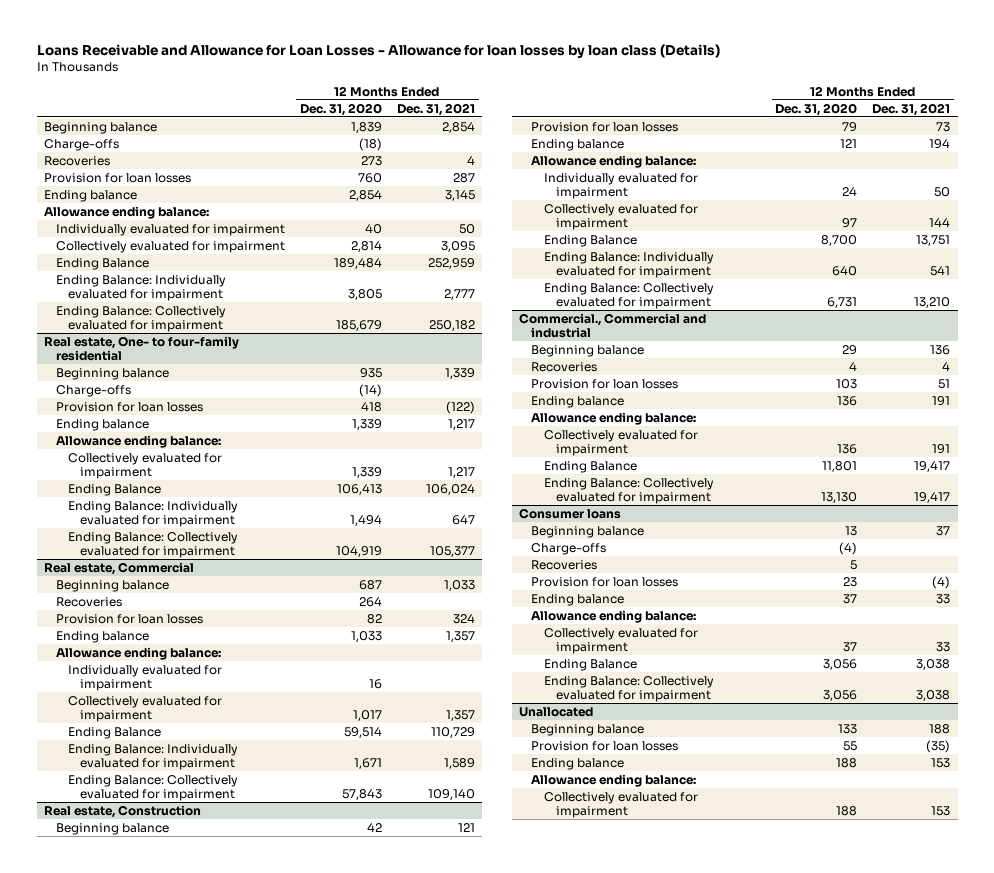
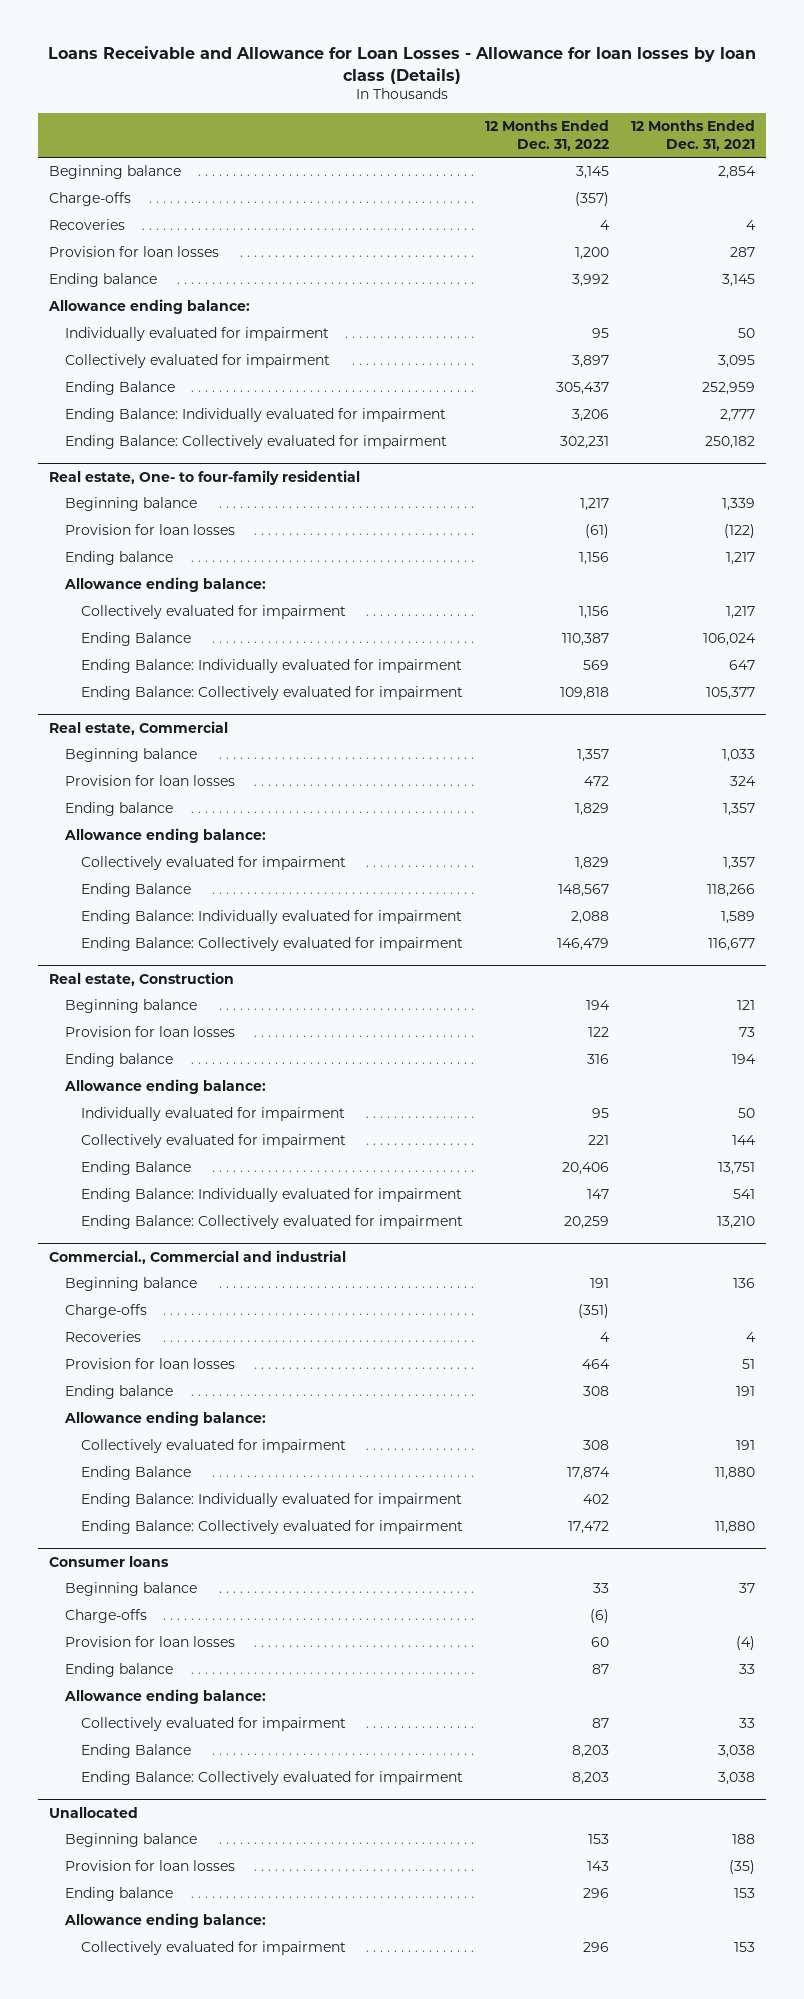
[299,102,382,116] Dec. 31, 2020 -> none
none -> [484,120,609,151] 12 Months Ended Dec. 31, 2022
[56,384,132,397] Charge-offs -> none
[56,596,123,607] Recoveries -> none
[68,664,223,691] Individually evaluated for impairment -> none
[430,726,475,738] 110,729 -> [706,884,755,898] 118,266
[427,788,475,800] 109,140 -> [707,938,755,952] 116,677
none -> [64,1304,147,1319] Charge-offs
[914,460,951,472] 19,417 -> [714,1467,755,1481] 11,880
none -> [80,1493,462,1508] Ending Balance: Individually evaluated for impairment
[914,491,951,503] 19,417 -> [714,1521,755,1535] 11,880
[531,559,598,570] Recoveries -> none

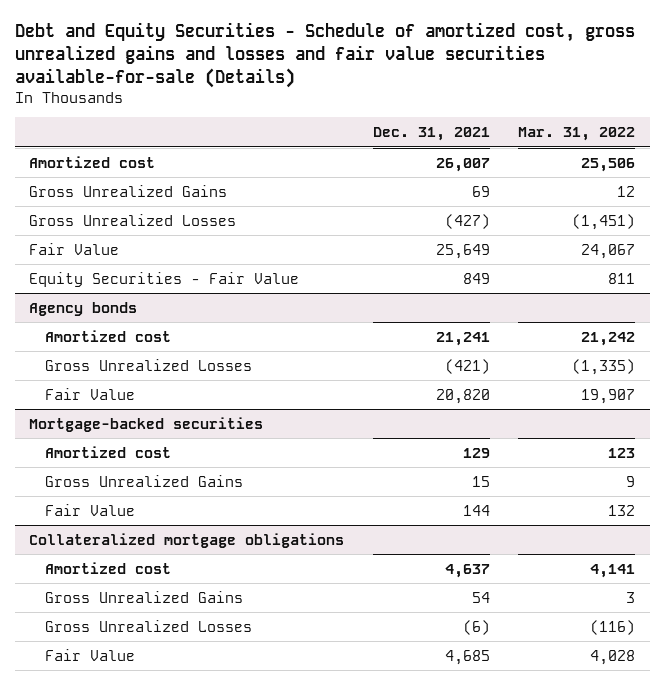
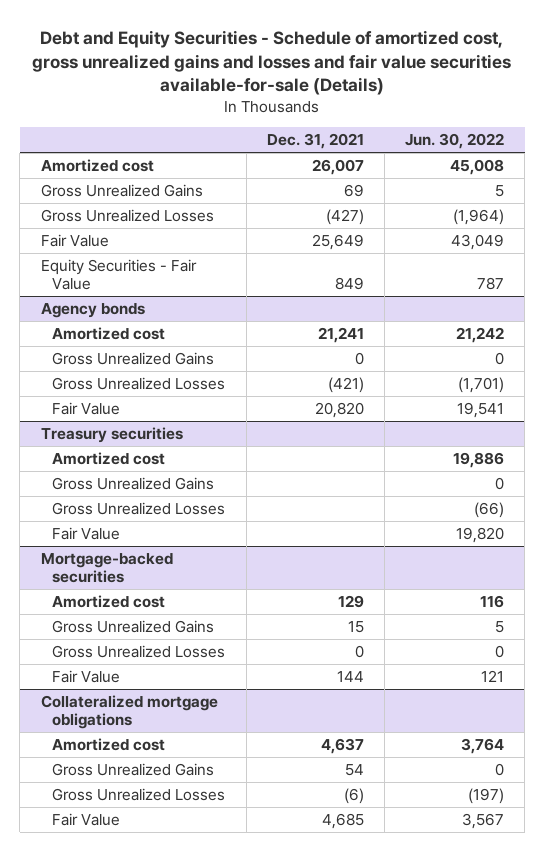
[518,127,636,142] Mar. 31, 2022 -> none
none -> [405,133,505,150] Jun. 30, 2022
none -> [52,351,215,365] Gross Unrealized Gains
none -> [40,426,183,443] Treasury securities
none -> [52,451,166,465] Amortized cost
none -> [52,476,215,490] Gross Unrealized Gains
none -> [52,501,226,515] Gross Unrealized Losses
none -> [52,526,121,540] Fair Value
none -> [52,644,226,658] Gross Unrealized Losses

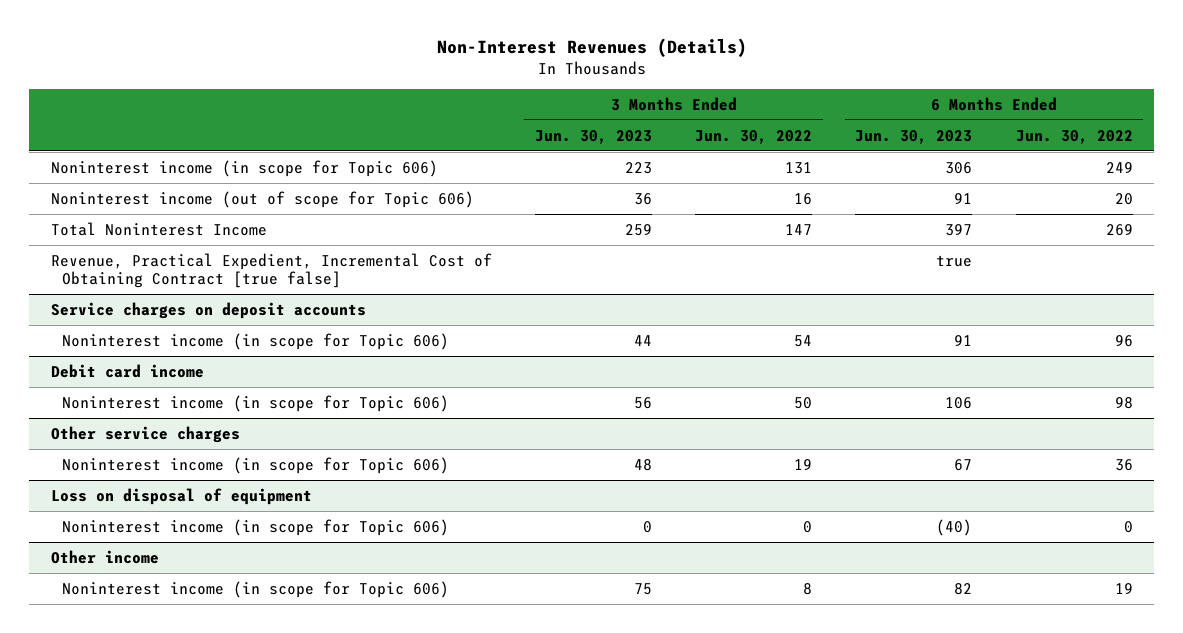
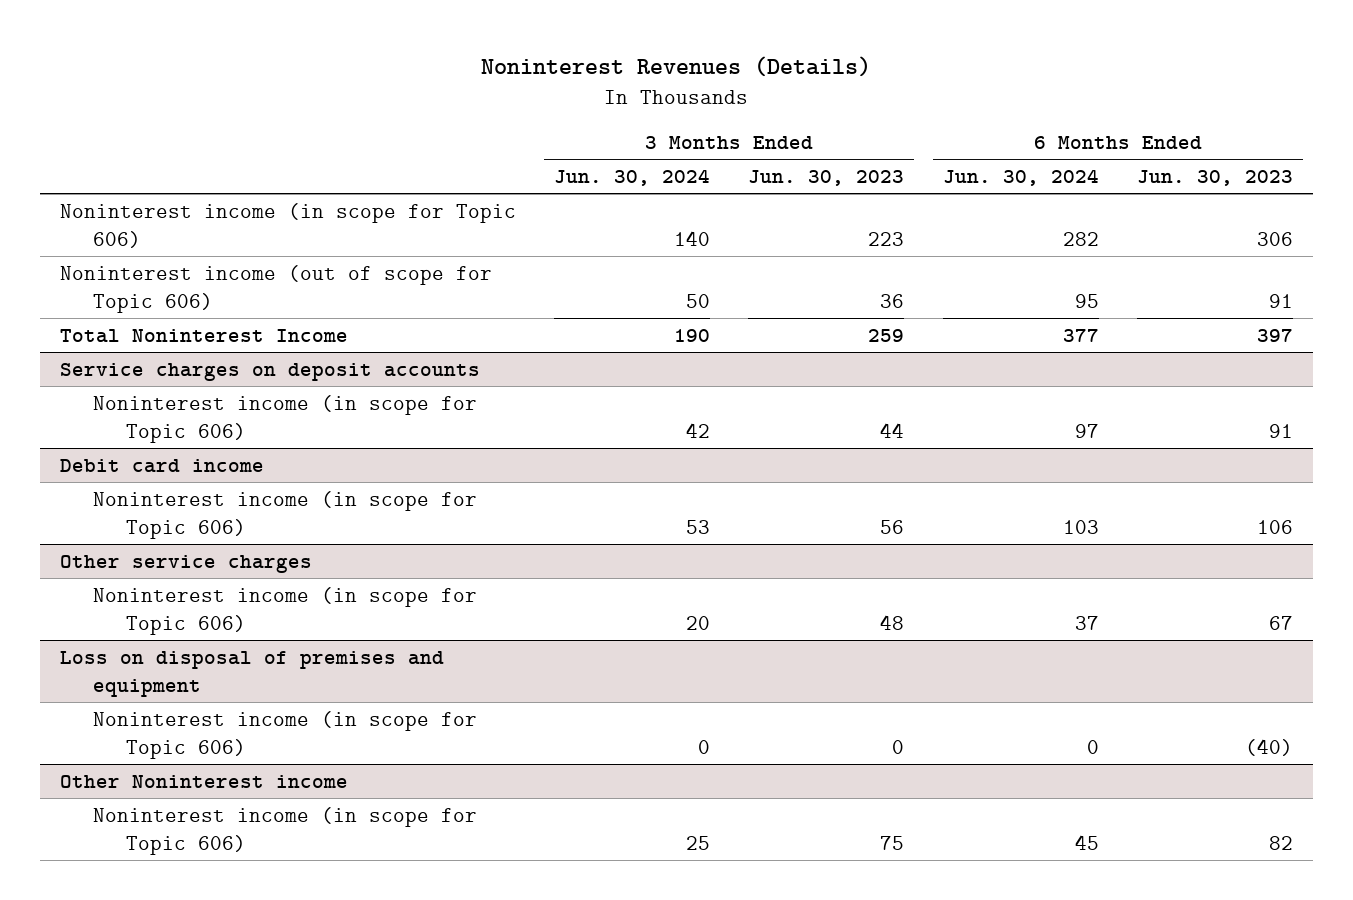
[436,38,747,58] Non-Interest Revenues (Details) -> [481,56,872,78] Noninterest Revenues (Details)
[695,129,813,144] Jun. 30, 2022 -> none
[1015,129,1133,144] Jun. 30, 2022 -> none
none -> [553,169,710,187] Jun. 30, 2024
none -> [942,169,1099,187] Jun. 30, 2024
[50,252,492,289] Revenue, Practical Expedient, Incremental Cost of Obtaining Contract [true false] -> none
[50,487,312,505] Loss on disposal of equipment -> [59,650,444,698] Loss on disposal of premises and equipment
[50,549,159,564] Other income -> [59,774,348,788] Other Noninterest income

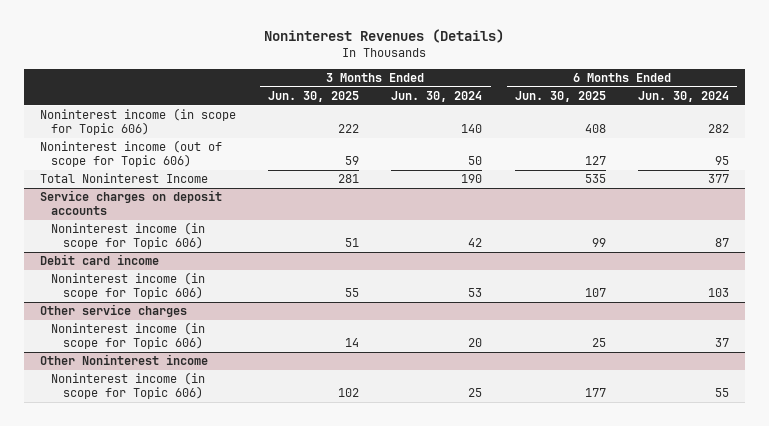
[748,170,905,187] Jun. 30, 2023 -> none
[1137,170,1294,187] Jun. 30, 2023 -> none
none -> [268,90,360,102] Jun. 30, 2025
none -> [514,90,606,102] Jun. 30, 2025
[1074,424,1099,439] 97 -> [715,238,730,248] 87
[59,650,444,698] Loss on disposal of premises and equipment -> none
[92,710,477,760] Noninterest income (in scope for Topic 606) -> none
[1074,835,1099,851] 45 -> [715,388,730,398] 55

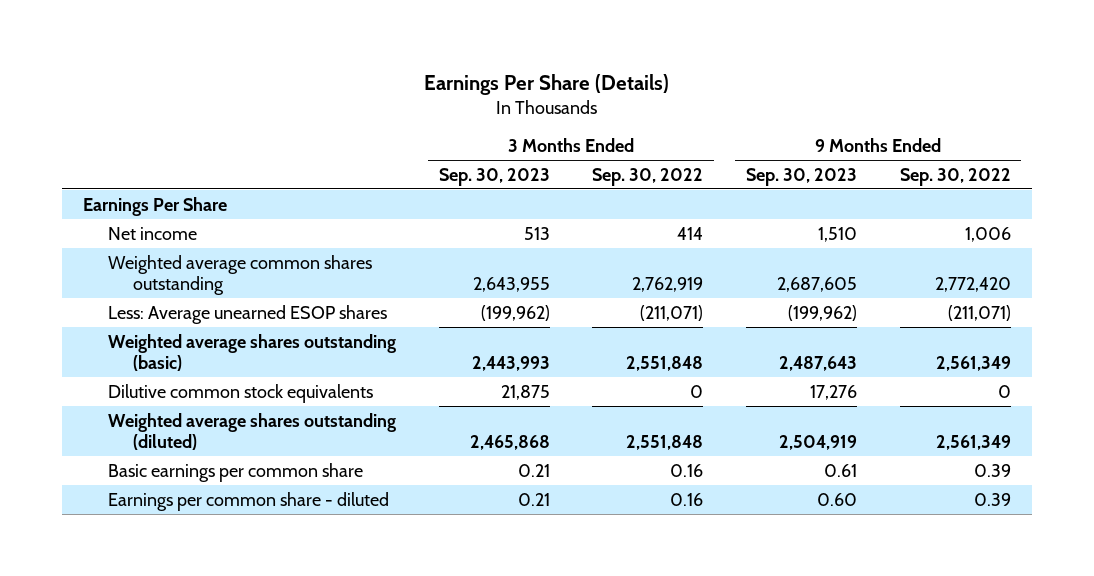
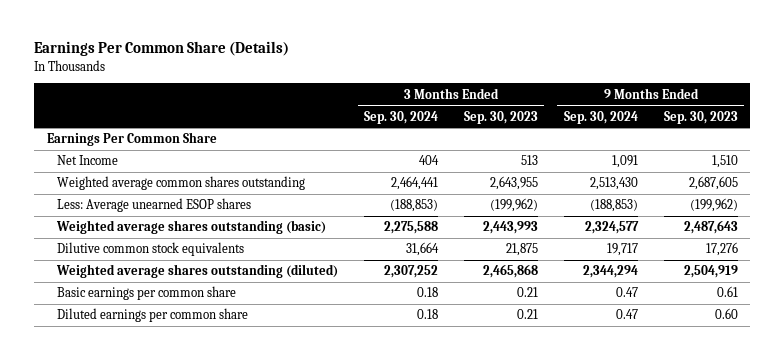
[423,73,669,95] Earnings Per Share (Details) -> [33,41,289,57] Earnings Per Common Share (Details)
[592,167,704,186] Sep. 30, 2022 -> none
[899,167,1011,186] Sep. 30, 2022 -> none
none -> [363,110,438,124] Sep. 30, 2024
none -> [563,110,638,124] Sep. 30, 2024
[83,196,228,216] Earnings Per Share -> [46,132,217,147] Earnings Per Common Share
[107,226,197,240] Net income -> [57,155,119,166] Net Income
[107,491,389,511] Earnings per common share - diluted -> [57,308,249,323] Diluted earnings per common share

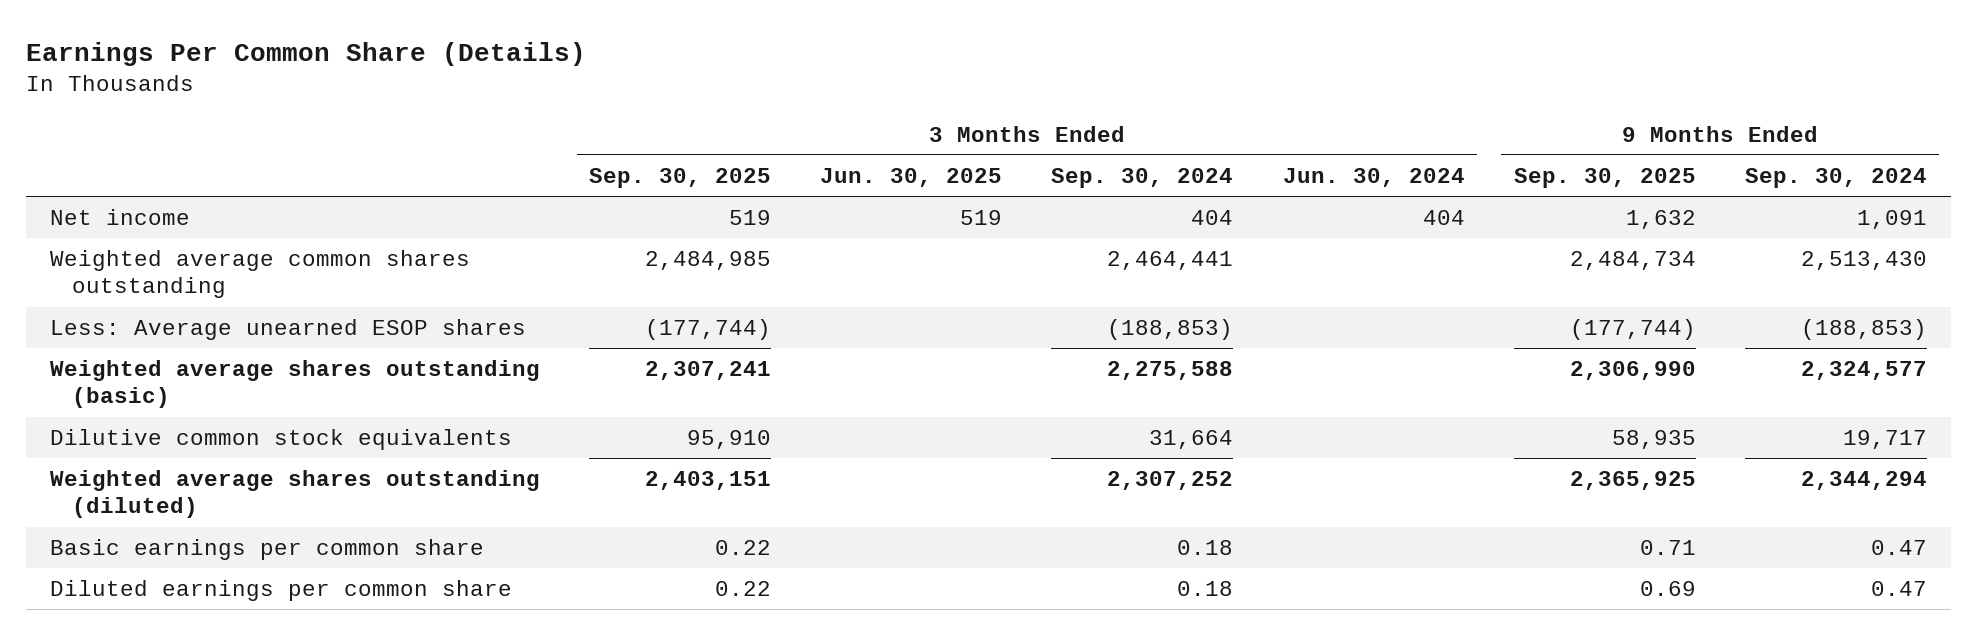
[463,110,538,124] Sep. 30, 2023 -> none
[663,110,738,124] Sep. 30, 2023 -> none
none -> [589,167,772,188] Sep. 30, 2025
none -> [820,167,1003,187] Jun. 30, 2025
none -> [1282,167,1465,187] Jun. 30, 2024
none -> [1513,167,1696,188] Sep. 30, 2025
[46,132,217,147] Earnings Per Common Share -> none
[57,155,119,166] Net Income -> [50,209,191,226] Net income

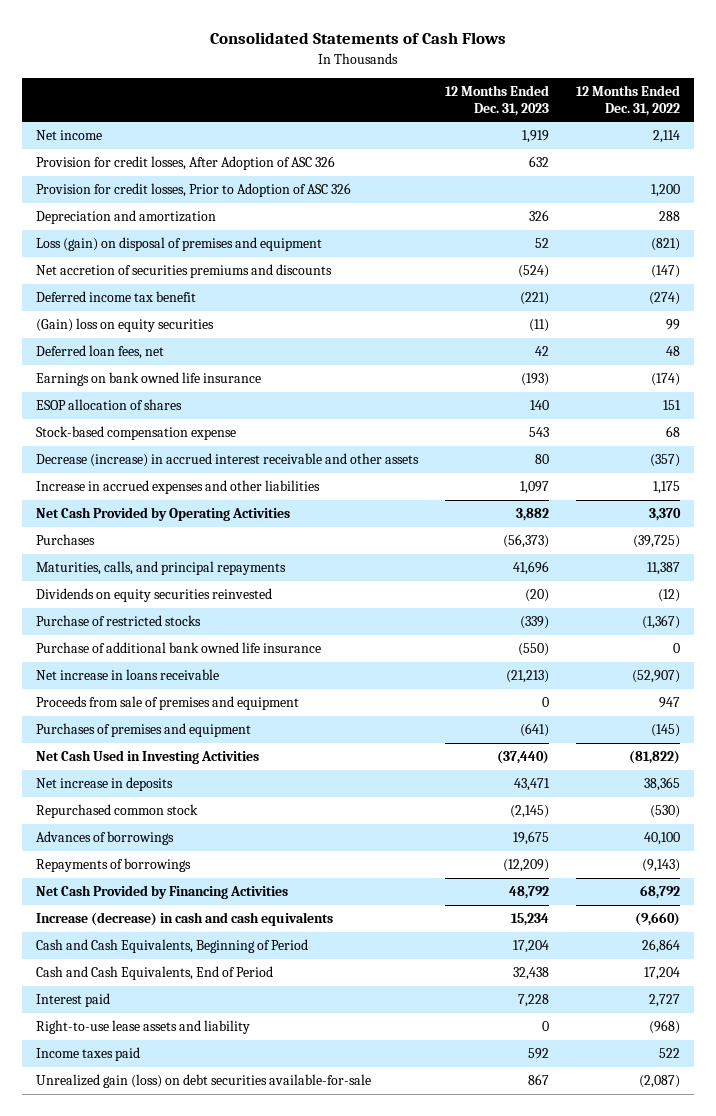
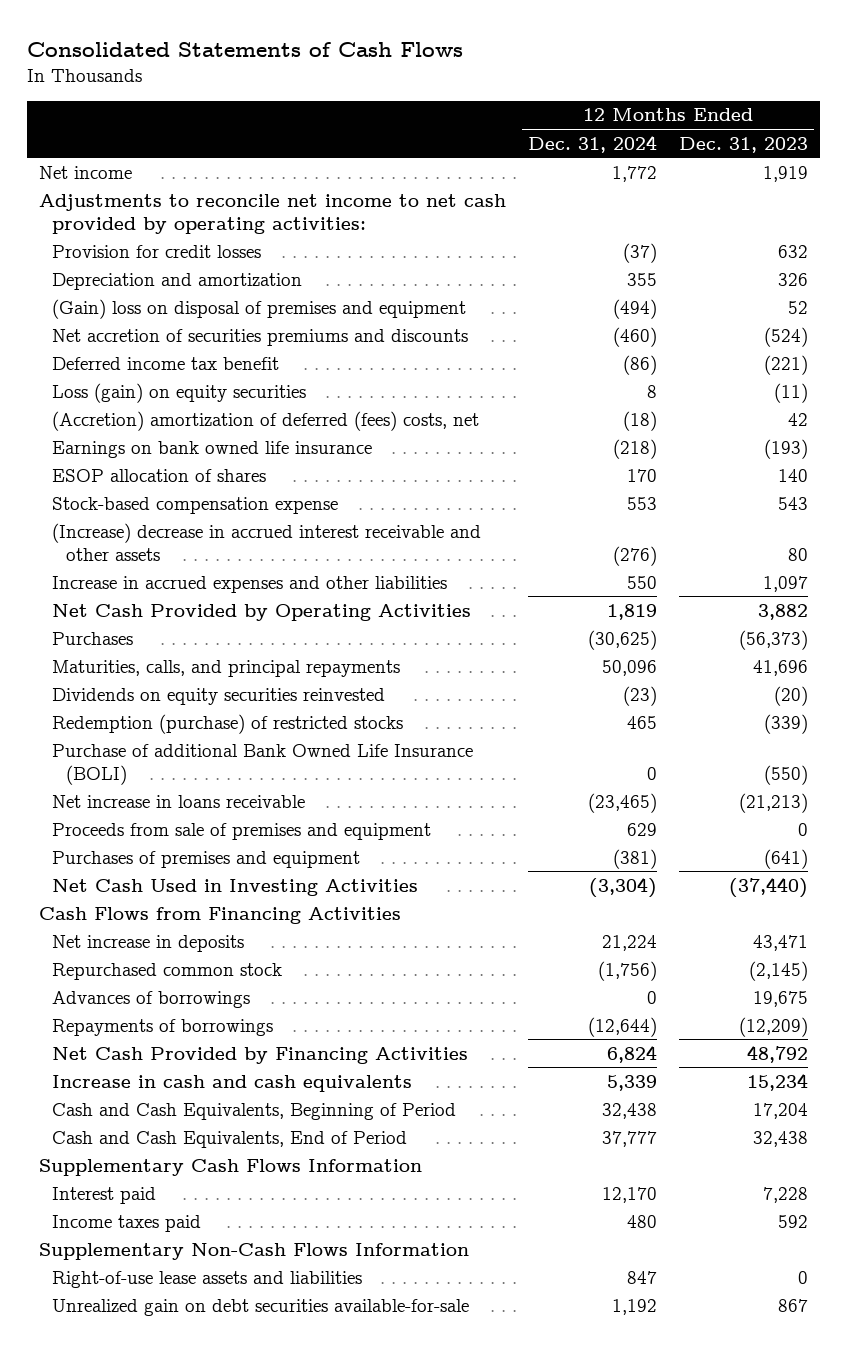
[576,85,681,116] 12 Months Ended Dec. 31, 2022 -> none
none -> [527,134,657,153] Dec. 31, 2024
[35,183,351,198] Provision for credit losses, Prior to Adoption of ASC 326 -> none
none -> [38,193,506,234] Adjustments to reconcile net income to net cash provided by operating activities:
[35,156,335,171] Provision for credit losses, After Adoption of ASC 326 -> [52,244,262,258] Provision for credit losses
[35,237,322,252] Loss (gain) on disposal of premises and equipment -> [52,298,467,319] (Gain) loss on disposal of premises and equipment
[35,318,214,333] (Gain) loss on equity securities -> [52,382,307,403] Loss (gain) on equity securities
[35,345,164,360] Deferred loan fees, net -> [52,410,480,431] (Accretion) amortization of deferred (fees) costs, net
[35,453,419,468] Decrease (increase) in accrued interest receivable and other assets -> [52,522,482,561] (Increase) decrease in accrued interest receivable and other assets
[35,615,201,627] Purchase of restricted stocks -> [52,713,404,734] Redemption (purchase) of restricted stocks
[35,642,321,654] Purchase of additional bank owned life insurance -> [52,743,474,785] Purchase of additional Bank Owned Life Insurance (BOLI)
none -> [38,906,401,924] Cash Flows from Financing Activities
[35,912,333,927] Increase (decrease) in cash and cash equivalents -> [52,1074,413,1092] Increase in cash and cash equivalents
none -> [38,1158,422,1176] Supplementary Cash Flows Information
[35,1020,250,1035] Right-to-use lease assets and liability -> none
none -> [38,1242,469,1260] Supplementary Non-Cash Flows Information
none -> [52,1270,363,1288] Right-of-use lease assets and liabilities
[35,1074,371,1089] Unrealized gain (loss) on debt securities available-for-sale -> [52,1298,470,1316] Unrealized gain on debt securities available-for-sale

